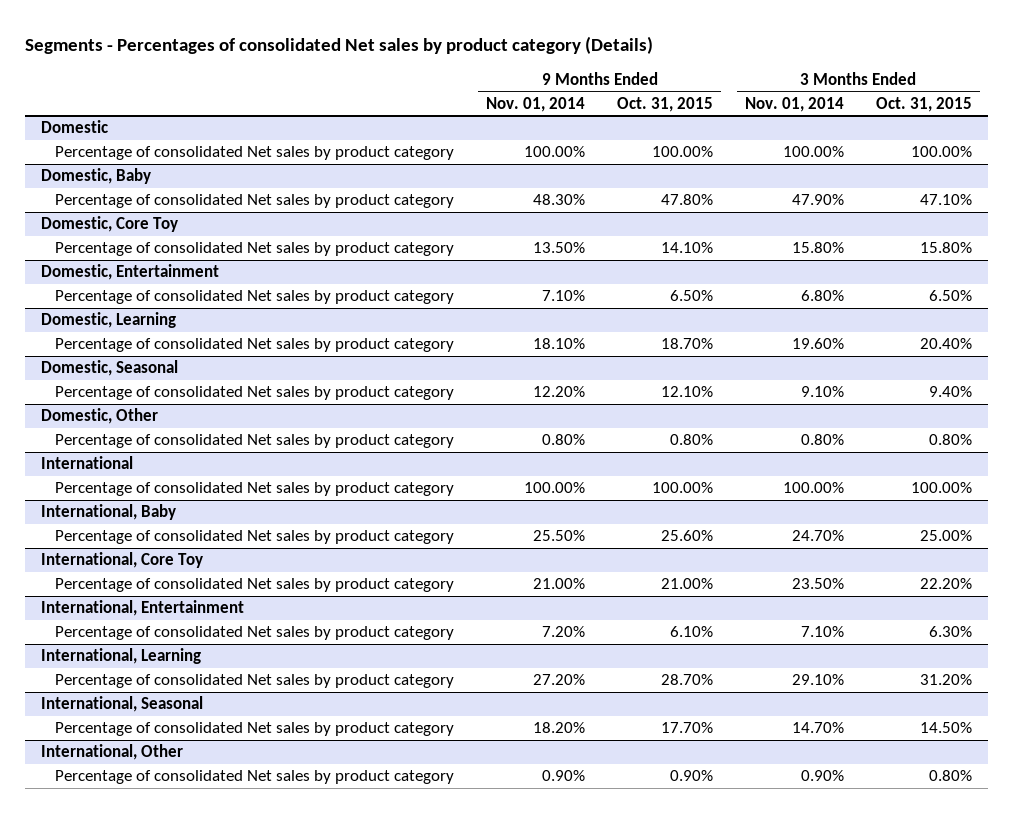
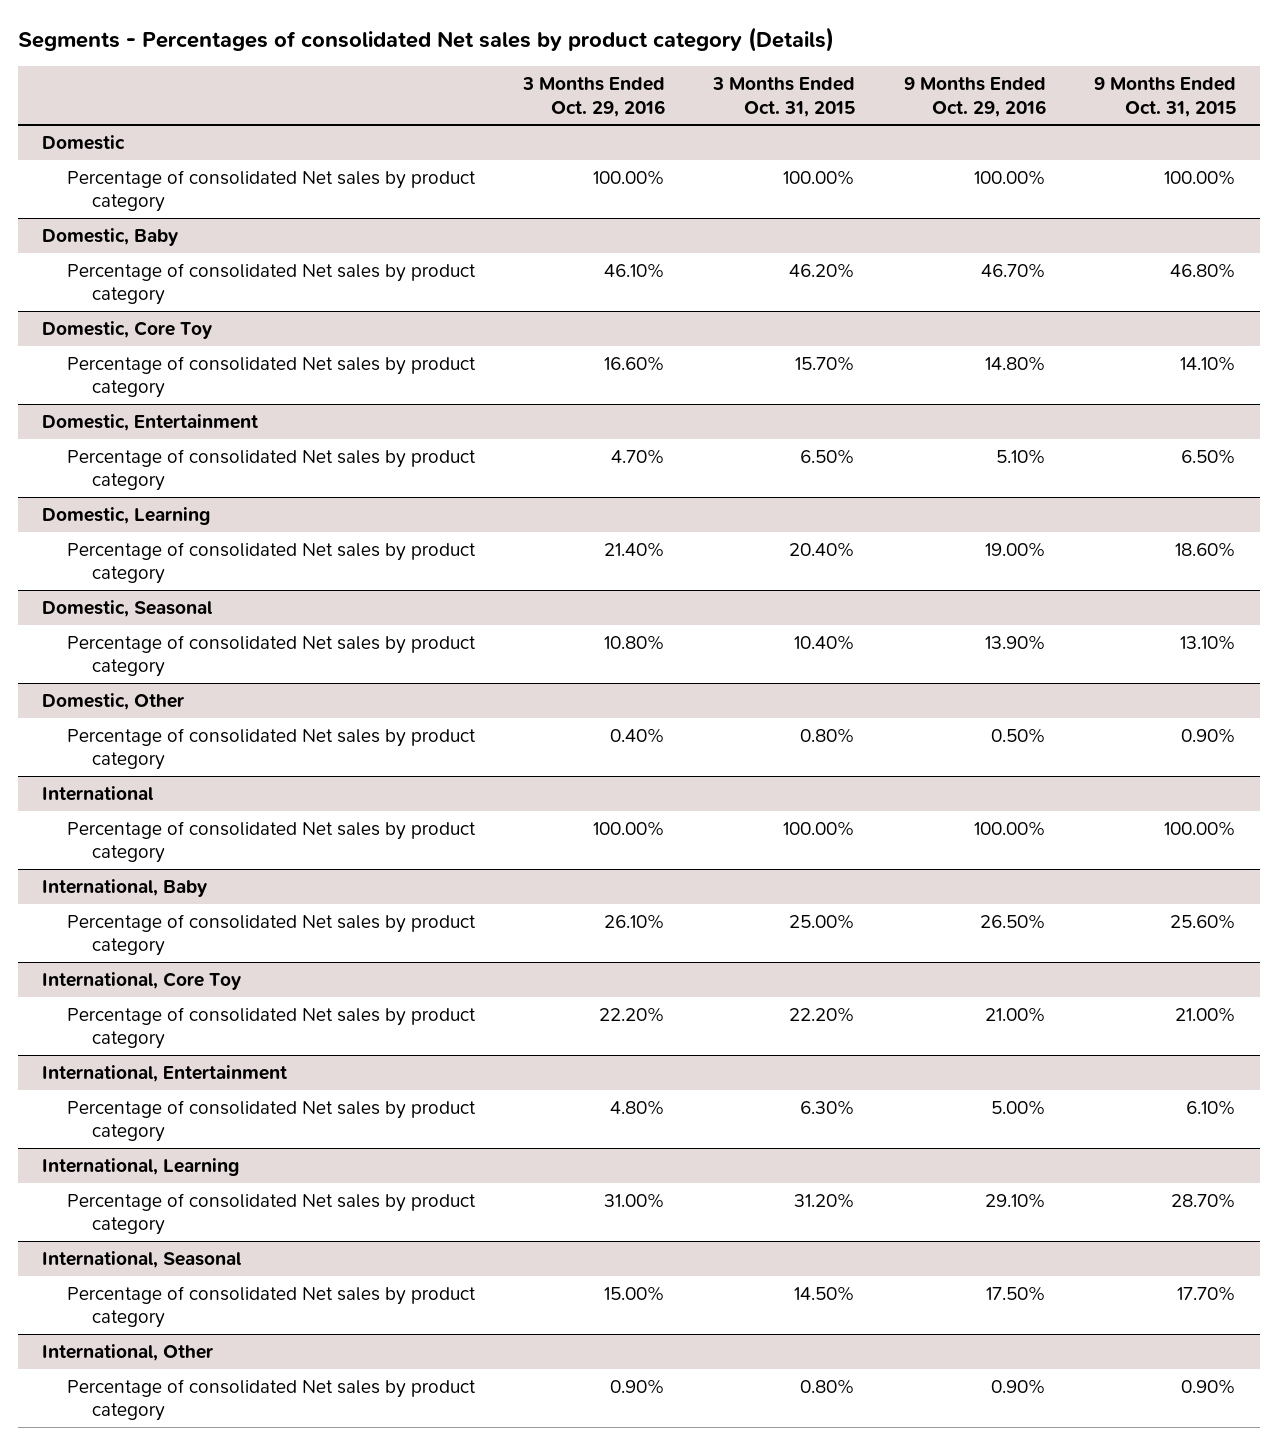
[486,96,586,112] Nov. 01, 2014 -> none
[745,96,845,112] Nov. 01, 2014 -> none
none -> [522,77,666,117] 3 Months Ended Oct. 29, 2016
none -> [903,77,1046,117] 9 Months Ended Oct. 29, 2016
[661,194,714,206] 47.80% -> [1169,262,1236,278] 46.80%
[919,194,972,206] 47.10% -> [789,262,856,278] 46.20%
[919,242,972,254] 15.80% -> [795,355,856,371] 15.70%
[661,338,714,350] 18.70% -> [1174,541,1236,557] 18.60%
[661,386,714,398] 12.10% -> [1179,634,1236,650] 13.10%
[928,386,972,398] 9.40% -> [794,634,856,650] 10.40%
[670,434,714,446] 0.80% -> [1180,727,1236,743] 0.90%

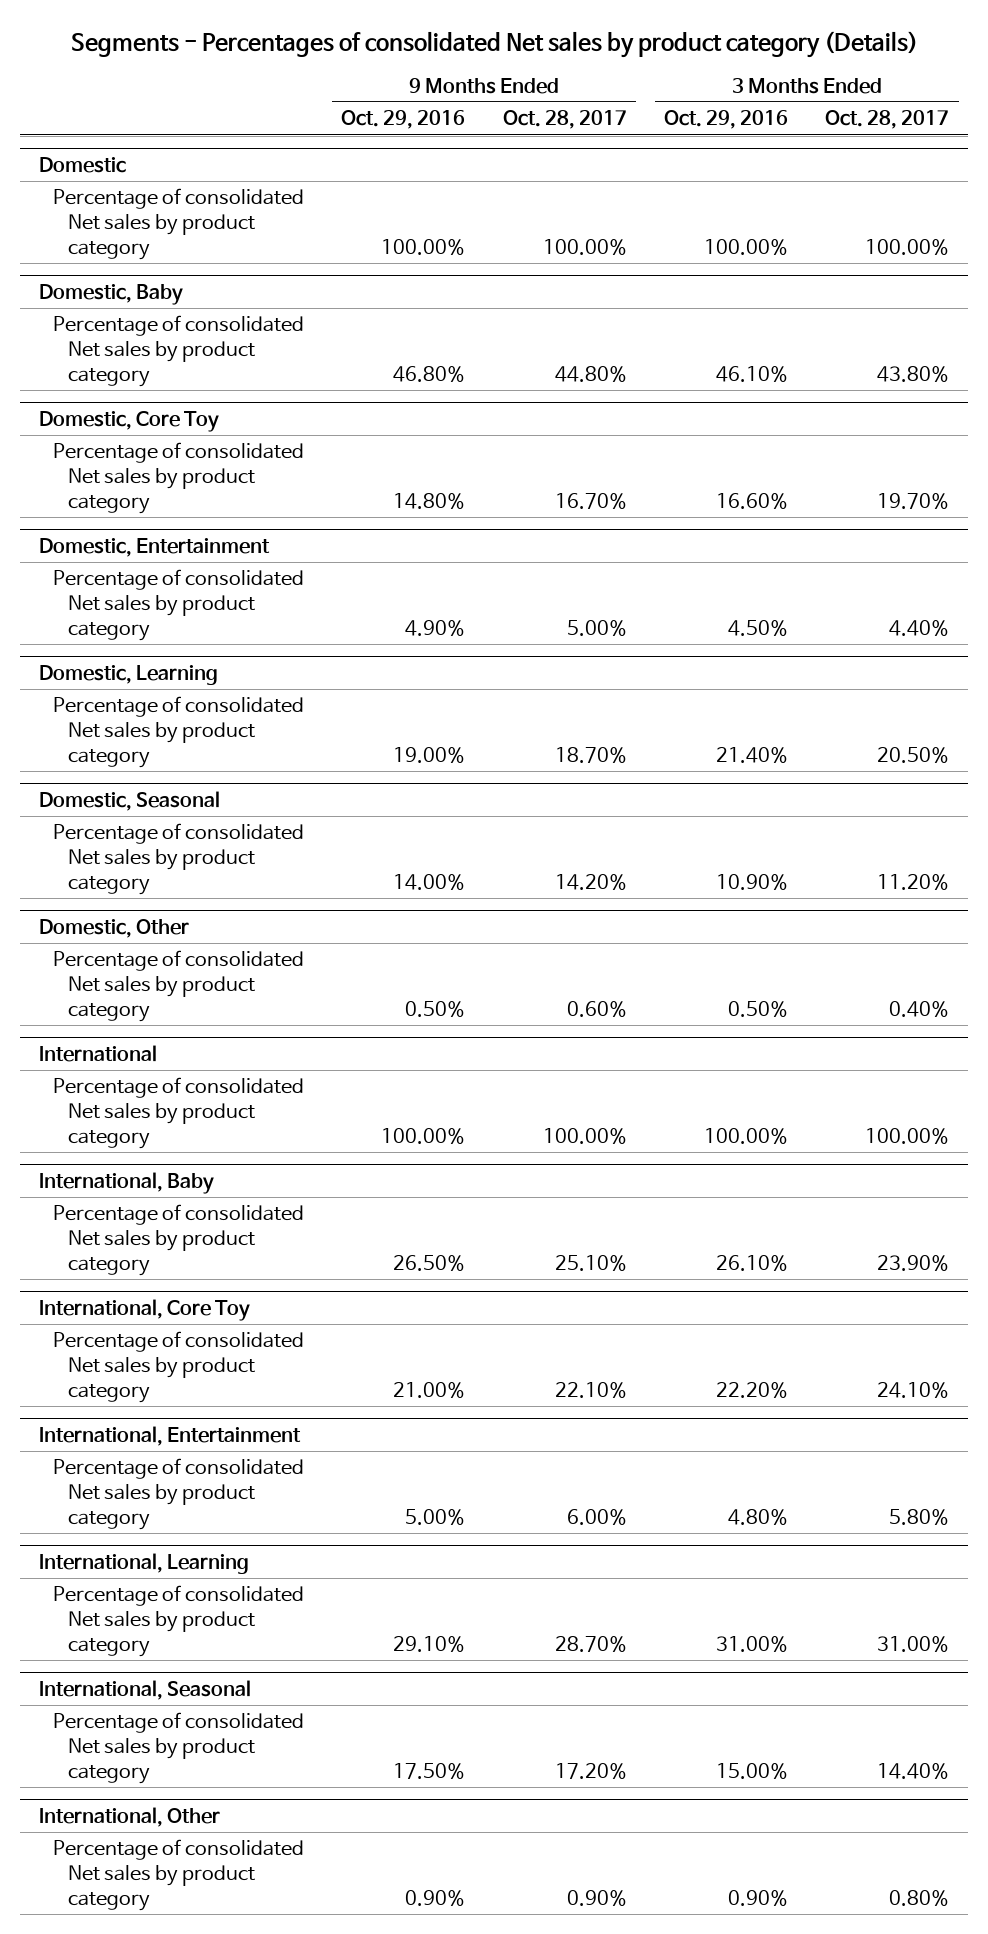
[712,77,856,117] 3 Months Ended Oct. 31, 2015 -> none
[1093,77,1236,117] 9 Months Ended Oct. 31, 2015 -> none
none -> [502,110,627,130] Oct. 28, 2017
none -> [825,110,950,130] Oct. 28, 2017
[980,262,1046,278] 46.70% -> [393,365,466,382] 46.80%
[611,448,666,464] 4.70% -> [728,619,789,636] 4.50%
[995,448,1046,464] 5.10% -> [405,619,466,636] 4.90%
[604,634,666,650] 10.80% -> [716,873,789,890] 10.90%
[984,634,1046,650] 13.90% -> [393,873,466,890] 14.00%
[610,727,666,743] 0.40% -> [728,1000,789,1017] 0.50%

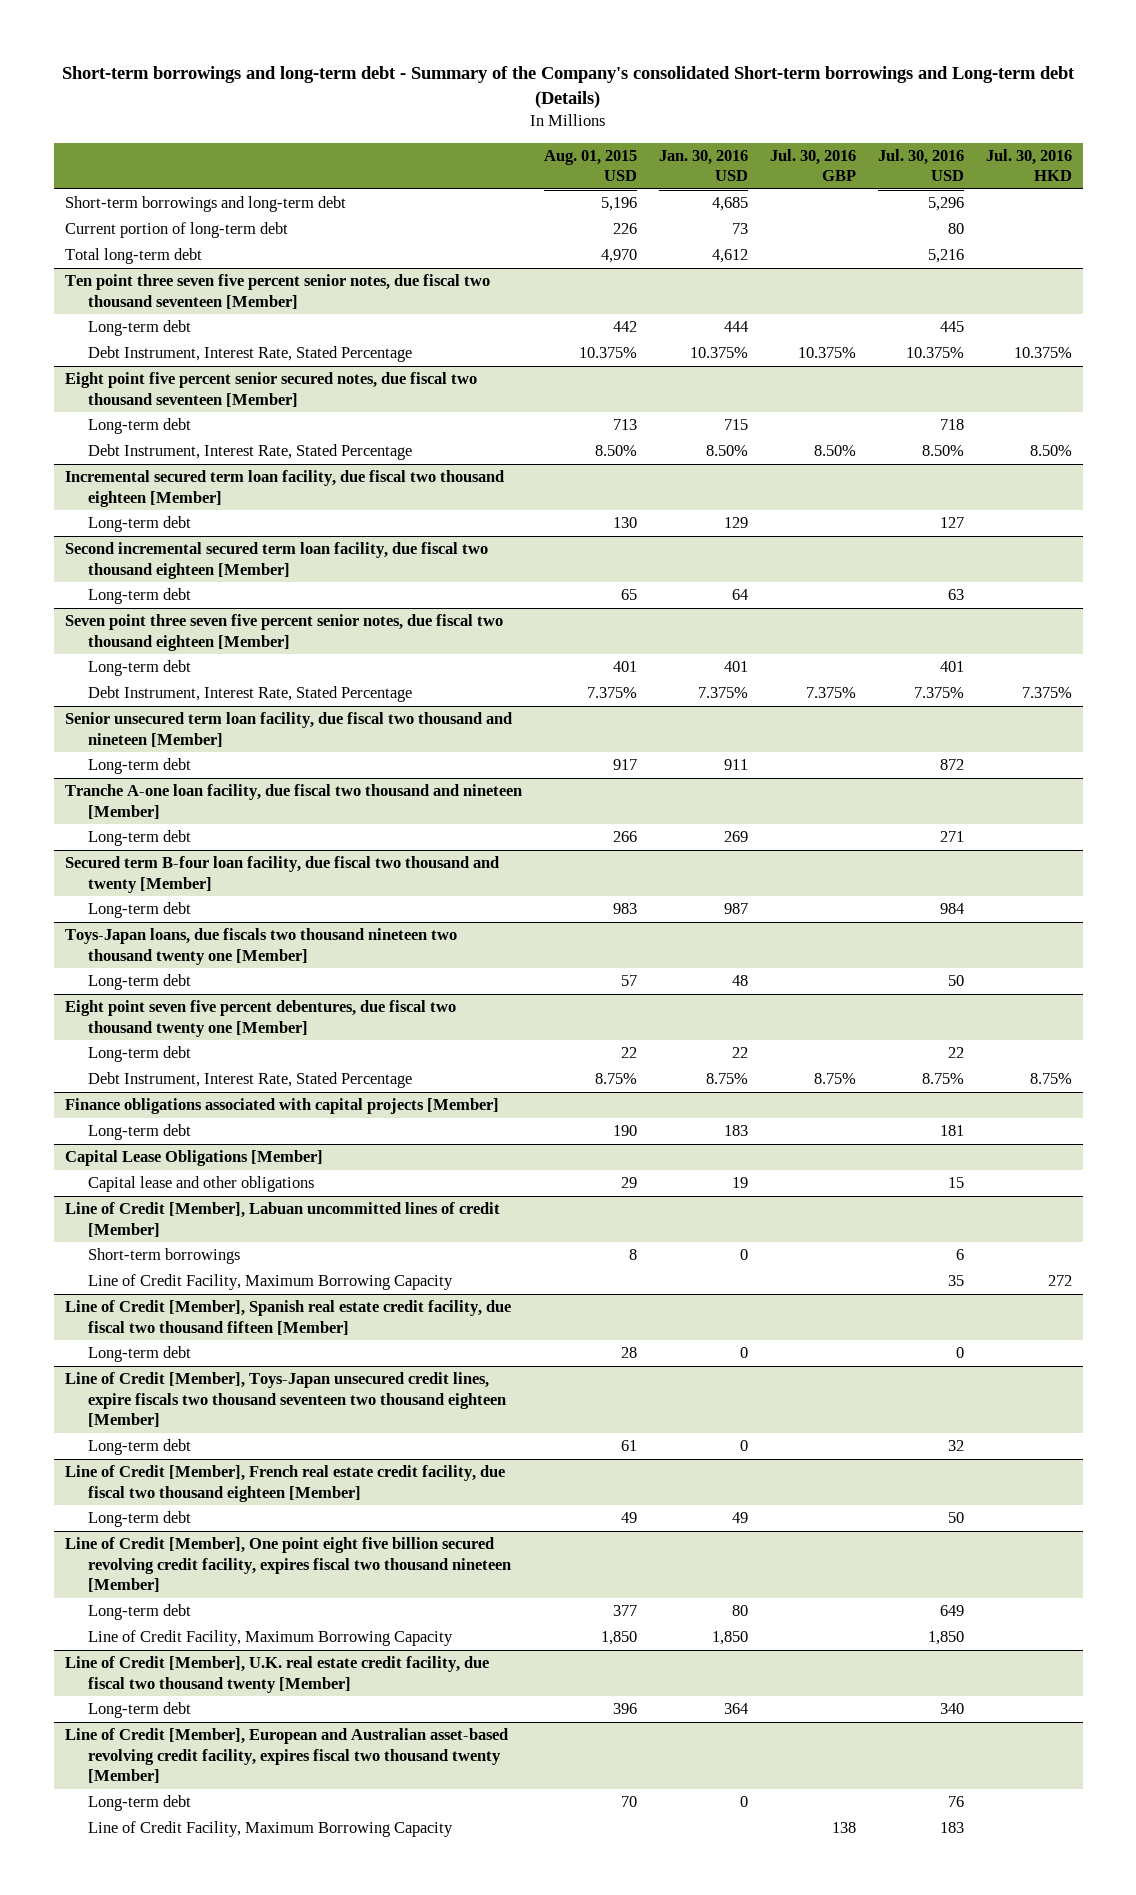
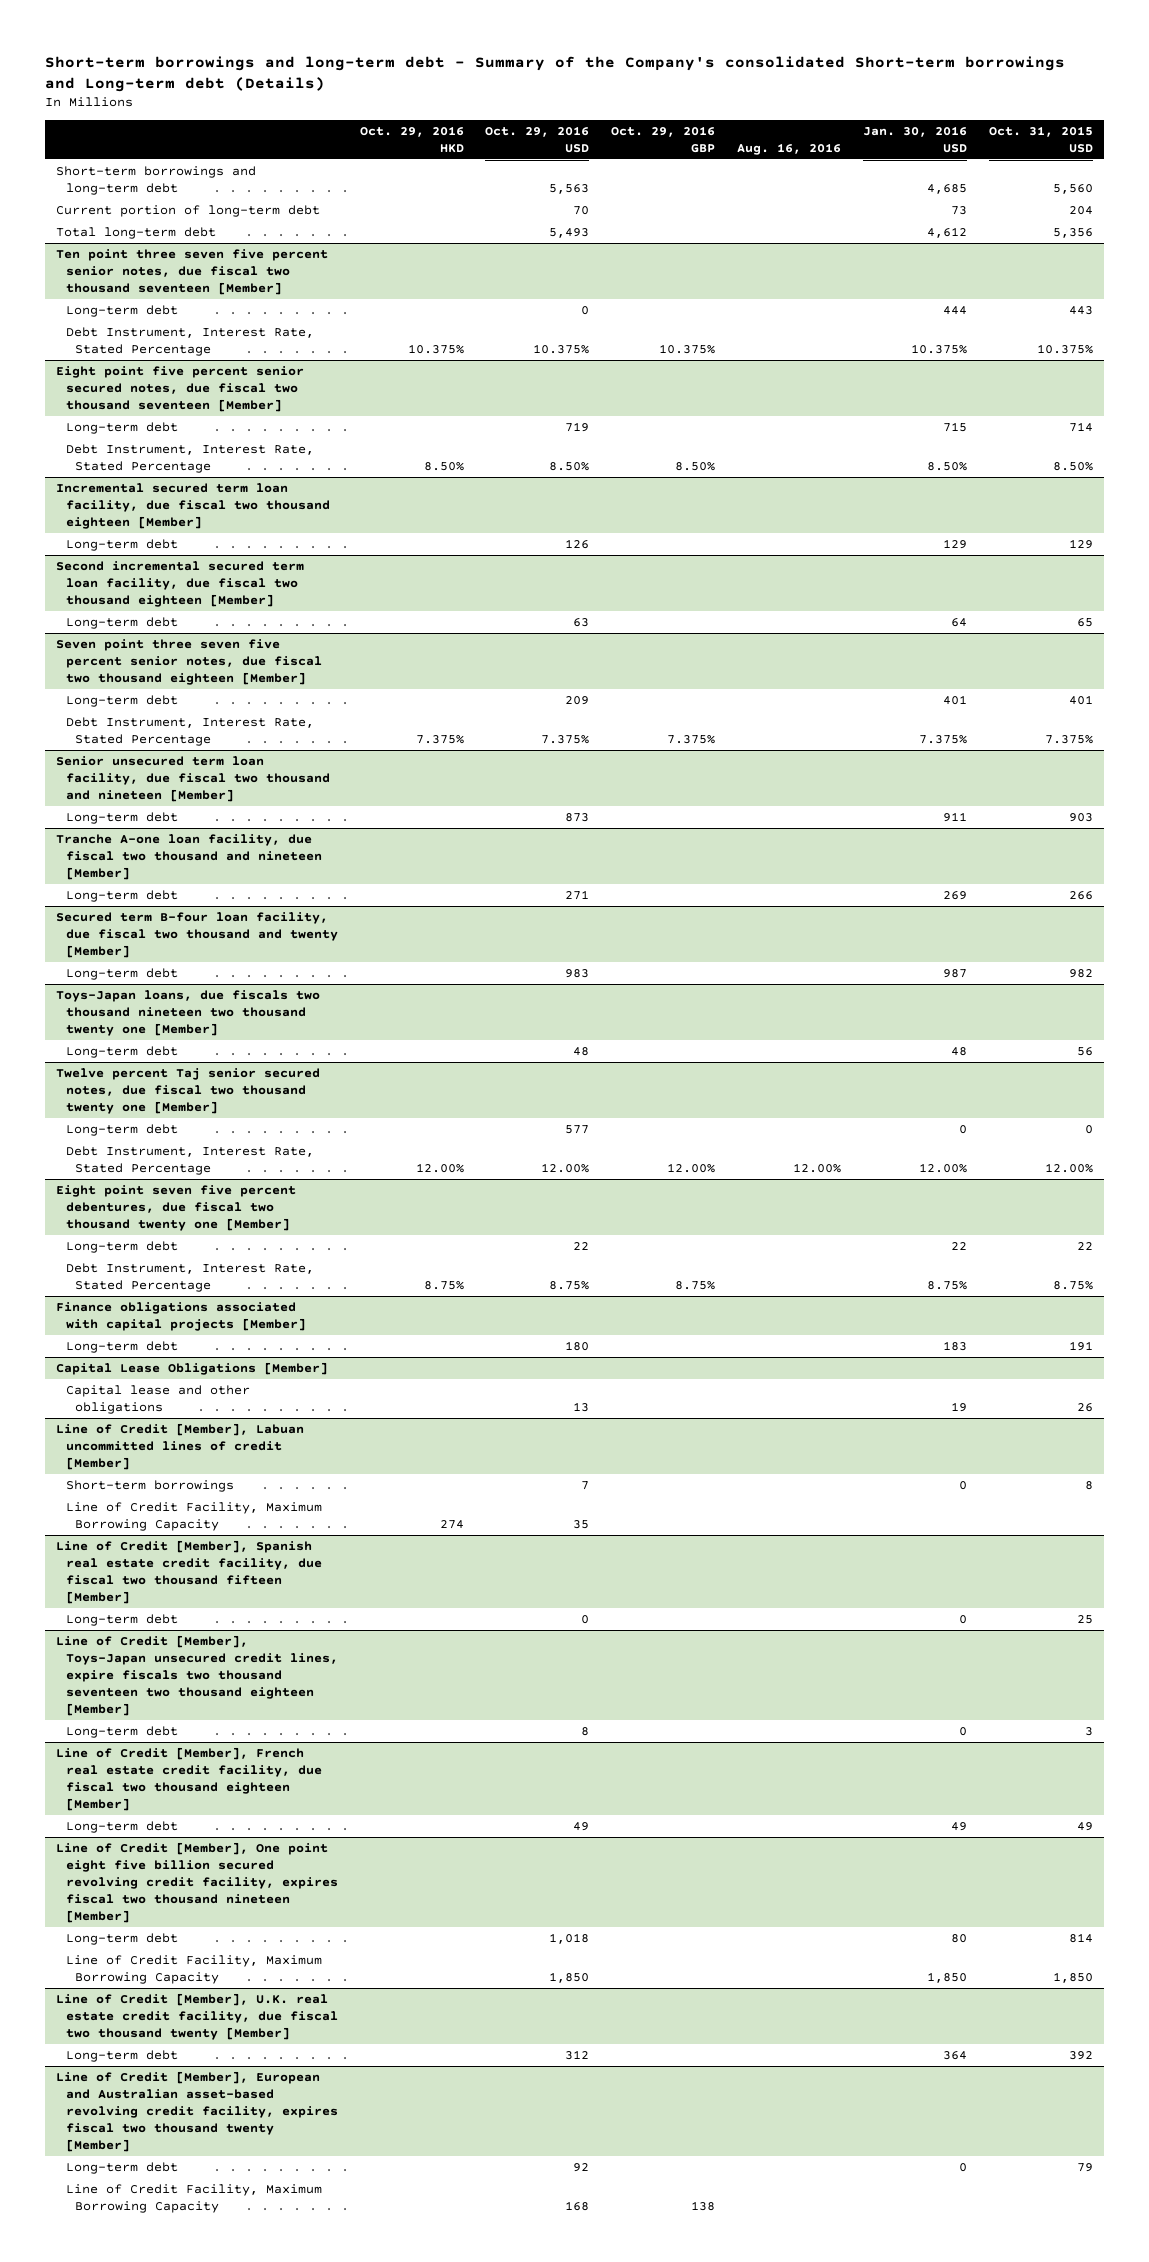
[543,149,637,182] Aug. 01, 2015 USD -> none
[769,148,856,182] Jul. 30, 2016 GBP -> none
[877,148,964,182] Jul. 30, 2016 USD -> none
[985,148,1072,182] Jul. 30, 2016 HKD -> none
none -> [359,126,464,154] Oct. 29, 2016 HKD
none -> [485,126,590,154] Oct. 29, 2016 USD
none -> [611,126,716,154] Oct. 29, 2016 GBP
none -> [737,143,842,156] Aug. 16, 2016
none -> [988,126,1093,154] Oct. 31, 2015 USD
none -> [56,1067,321,1115] Twelve percent Taj senior secured notes, due fiscal two thousand twenty one [Member]
none -> [65,1123,178,1136] Long-term debt
none -> [65,1145,314,1175] Debt Instrument, Interest Rate, Stated Percentage

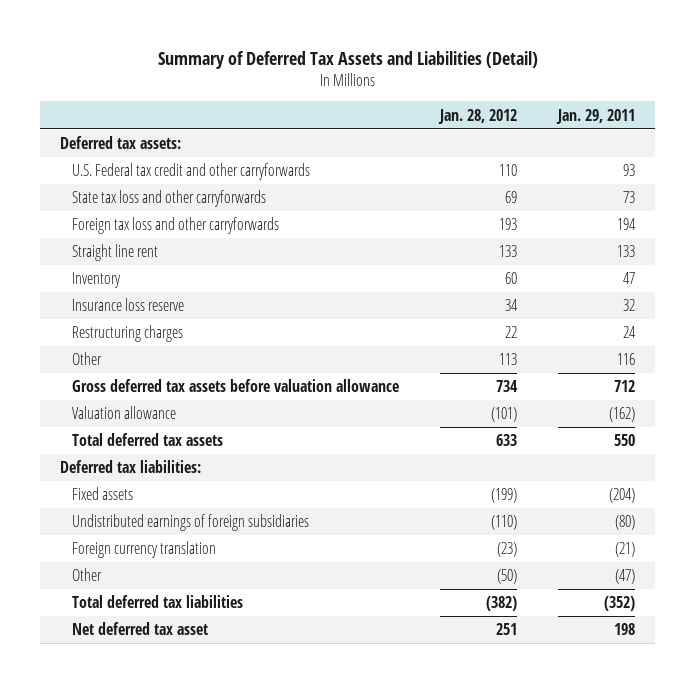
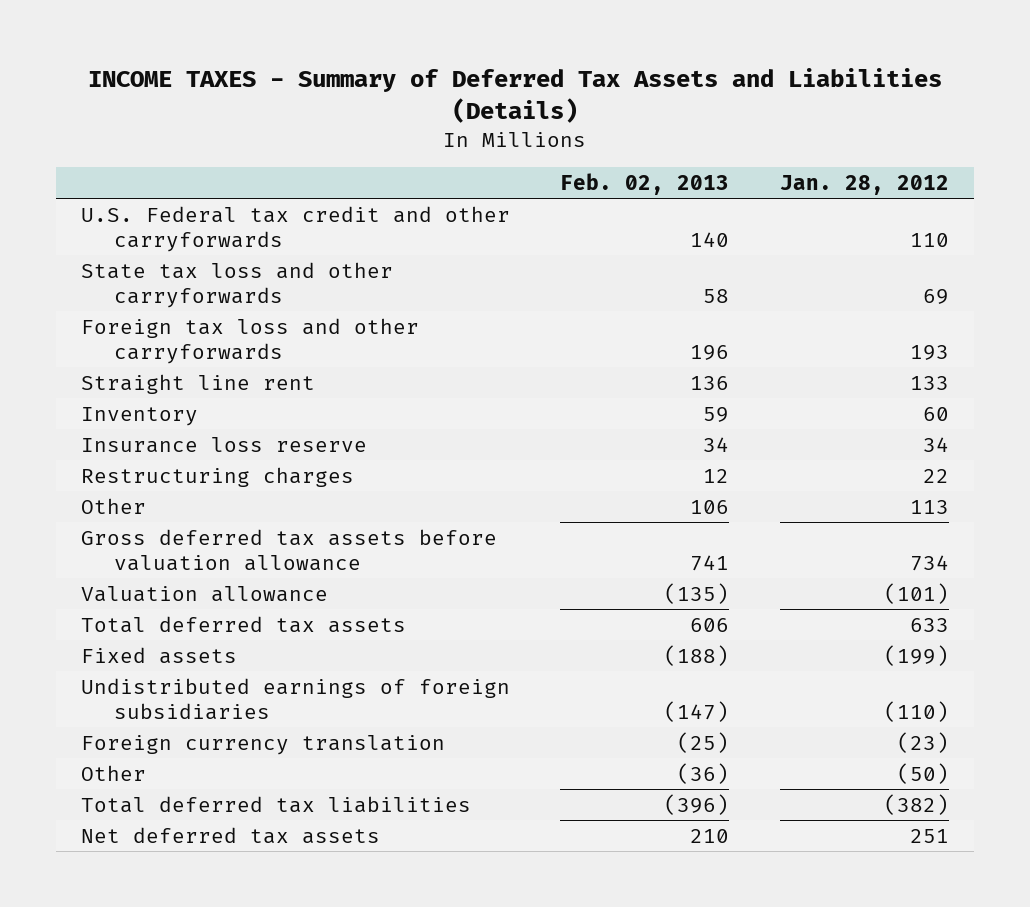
[157,50,538,69] Summary of Deferred Tax Assets and Liabilities (Detail) -> [87,68,942,124] INCOME TAXES - Summary of Deferred Tax Assets and Liabilities (Details)
[555,108,635,124] Jan. 29, 2011 -> none
none -> [560,172,730,195] Feb. 02, 2013
[60,136,182,150] Deferred tax assets: -> none
[60,460,202,474] Deferred tax liabilities: -> none
[72,622,209,636] Net deferred tax asset -> [80,826,380,844] Net deferred tax assets

